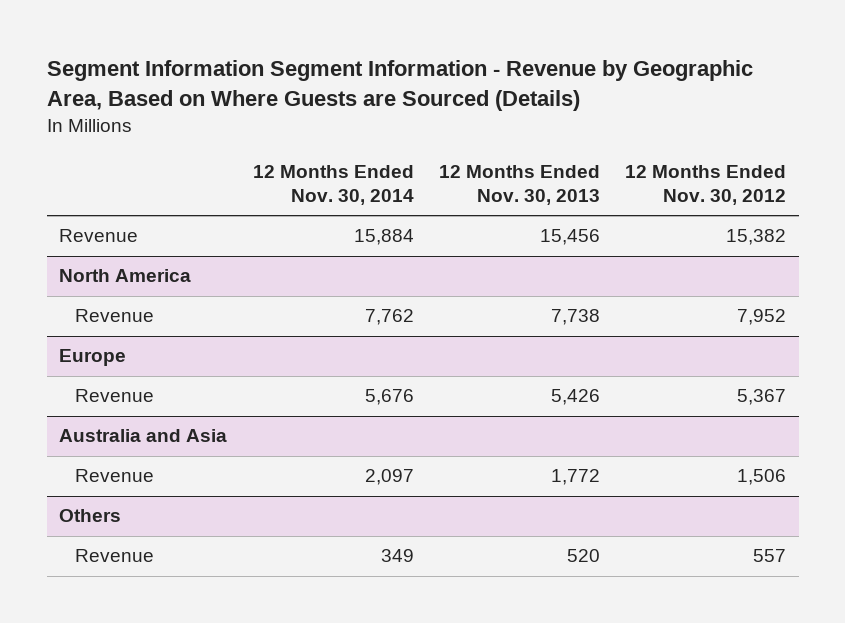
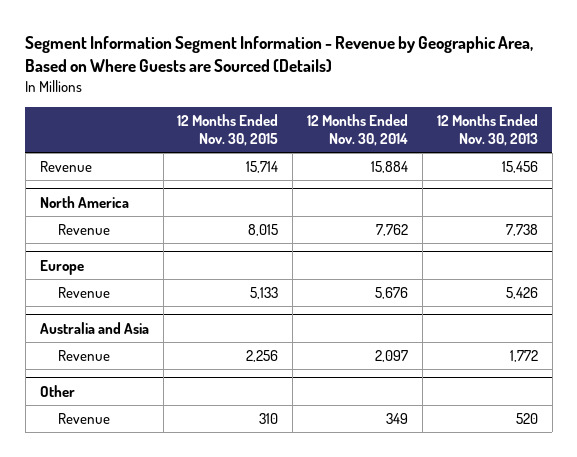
[625,164,787,206] 12 Months Ended Nov. 30, 2012 -> none
none -> [177,113,279,146] 12 Months Ended Nov. 30, 2015
[59,509,122,523] Others -> [39,385,75,398] Other

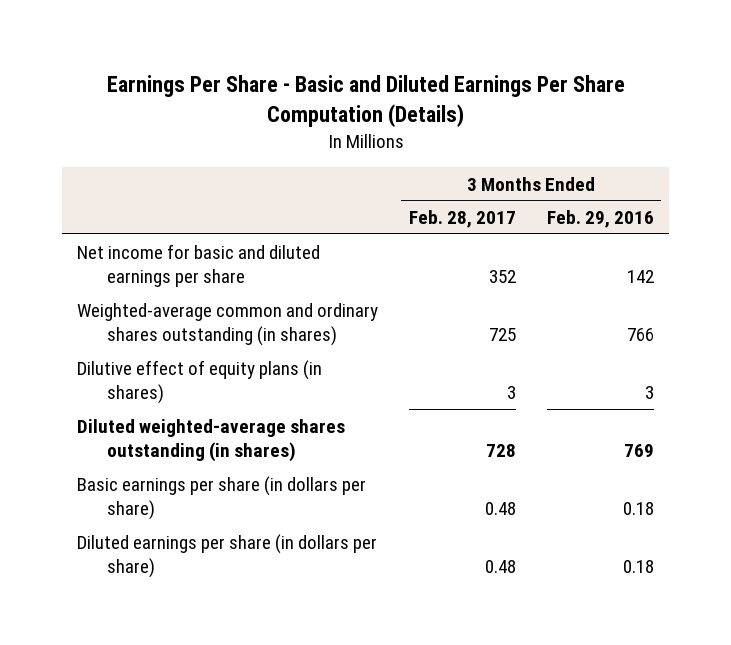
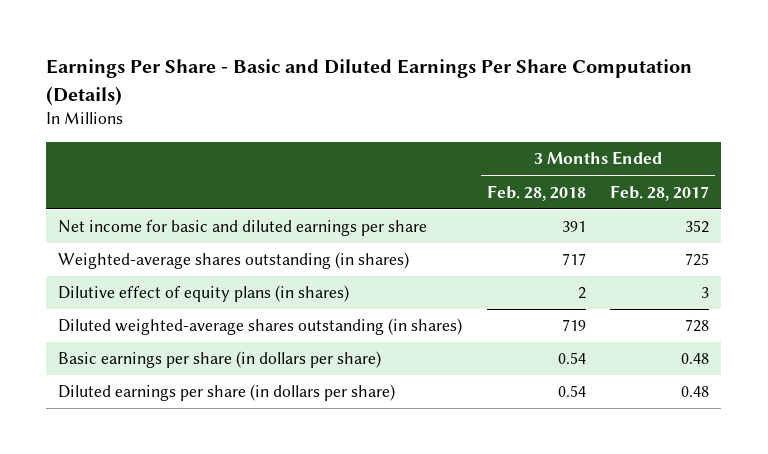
[546,209,654,228] Feb. 29, 2016 -> none
none -> [486,184,586,201] Feb. 28, 2018
[77,302,379,346] Weighted-average common and ordinary shares outstanding (in shares) -> [58,252,410,270] Weighted-average shares outstanding (in shares)

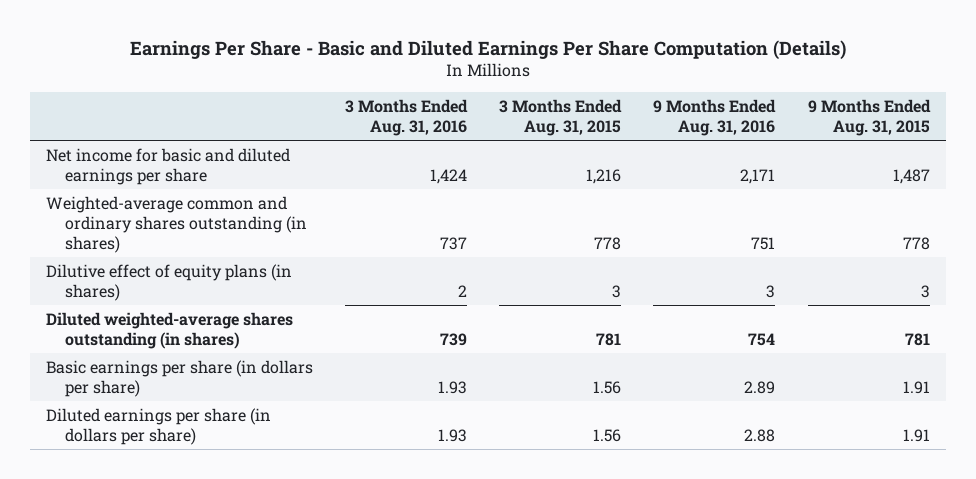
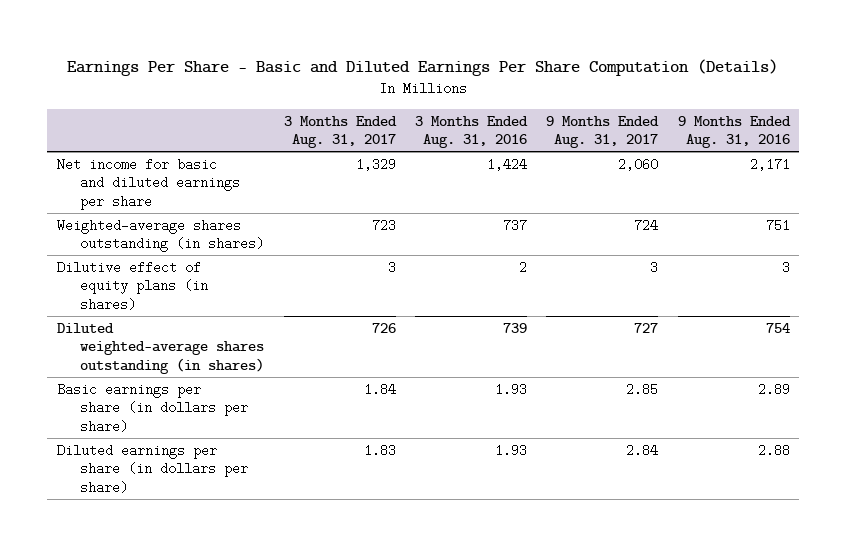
[499,98,623,136] 3 Months Ended Aug. 31, 2015 -> none
[807,98,931,136] 9 Months Ended Aug. 31, 2015 -> none
none -> [283,115,397,149] 3 Months Ended Aug. 31, 2017
none -> [546,115,660,149] 9 Months Ended Aug. 31, 2017
[45,195,307,253] Weighted-average common and ordinary shares outstanding (in shares) -> [57,218,265,253] Weighted-average shares outstanding (in shares)

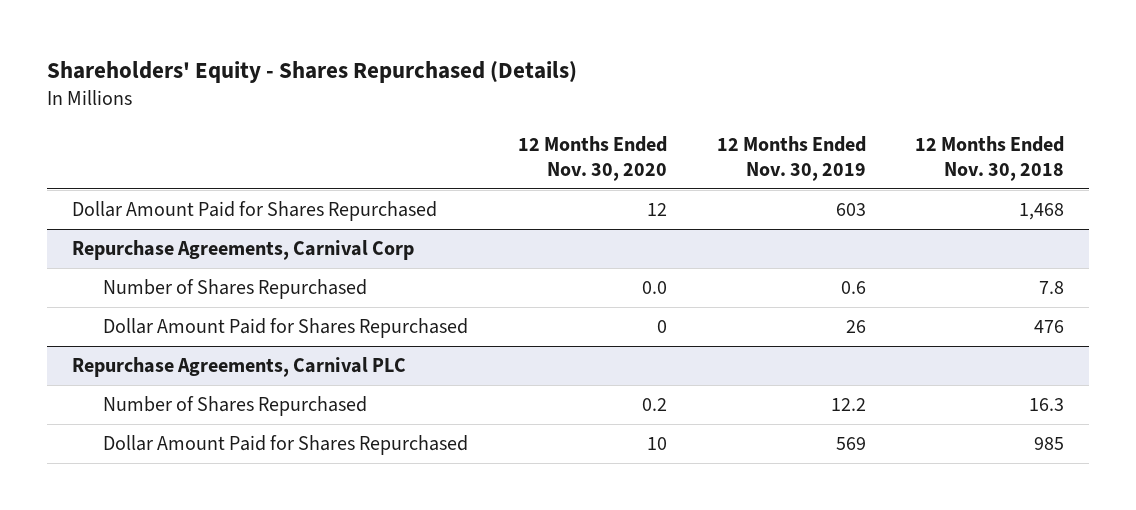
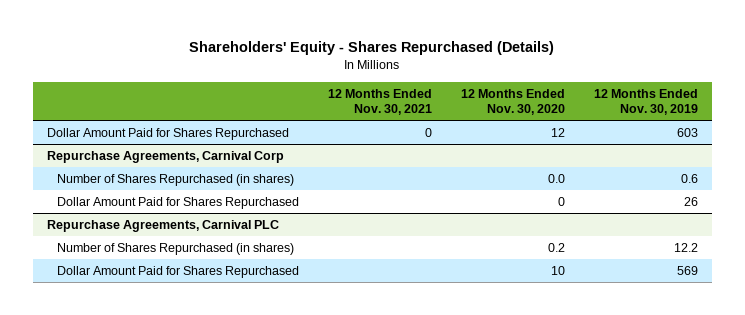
[915,136,1065,182] 12 Months Ended Nov. 30, 2018 -> none
none -> [328,88,433,115] 12 Months Ended Nov. 30, 2021
[103,278,368,299] Number of Shares Repurchased -> [57,174,295,187] Number of Shares Repurchased (in shares)
[103,395,368,416] Number of Shares Repurchased -> [57,243,295,256] Number of Shares Repurchased (in shares)

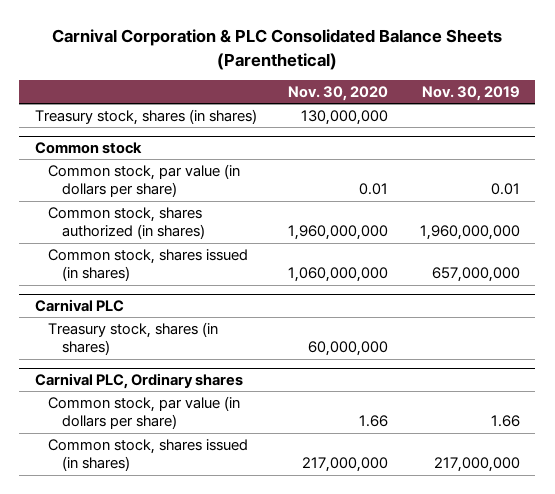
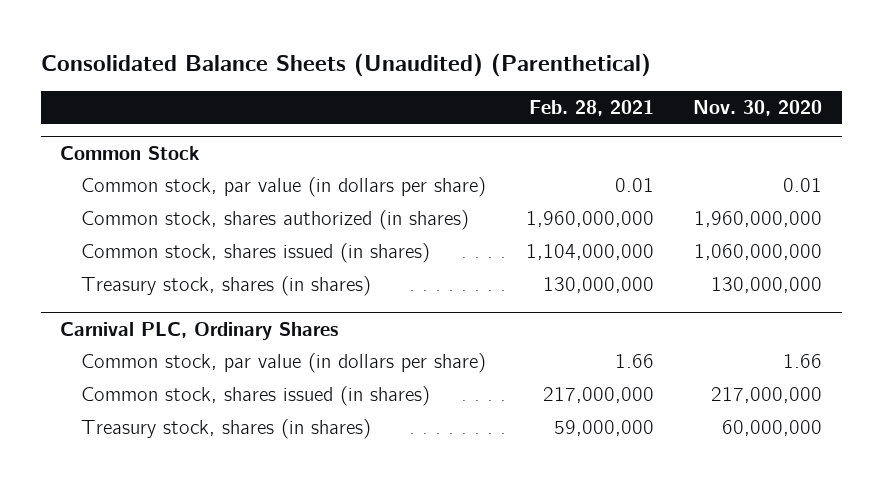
[52,29,503,70] Carnival Corporation & PLC Consolidated Balance Sheets (Parenthetical) -> [40,53,651,78] Consolidated Balance Sheets (Unaudited) (Parenthetical)
[421,86,520,102] Nov. 30, 2019 -> none
none -> [528,100,654,117] Feb. 28, 2021
[35,108,258,125] Treasury stock, shares (in shares) -> none
[35,142,143,155] Common stock -> [60,145,201,160] Common Stock
[35,299,125,313] Carnival PLC -> none
[308,341,389,357] 60,000,000 -> [711,277,823,294] 130,000,000
[35,373,244,390] Carnival PLC, Ordinary shares -> [60,321,339,340] Carnival PLC, Ordinary Shares
none -> [81,419,372,440] Treasury stock, shares (in shares)

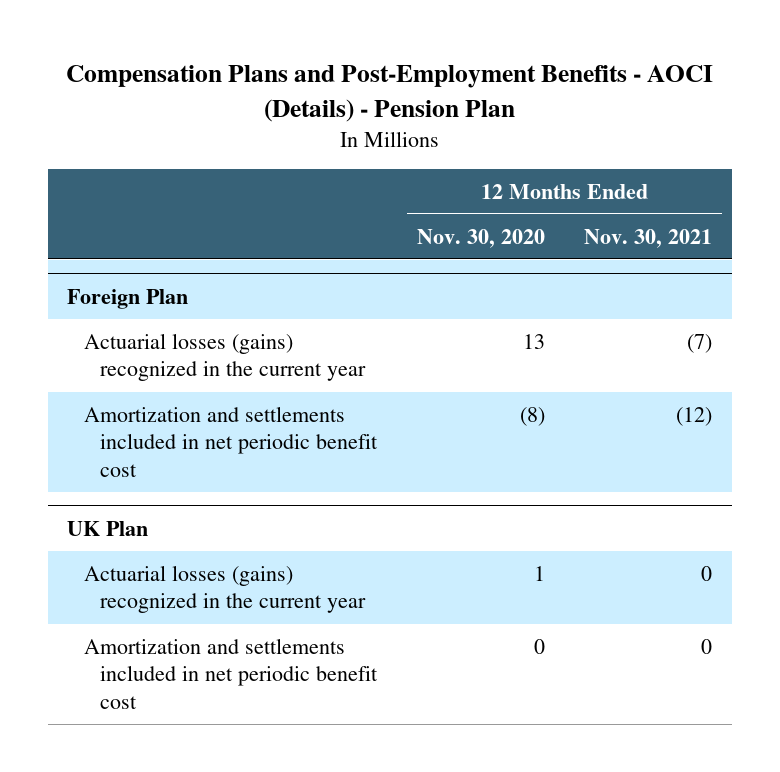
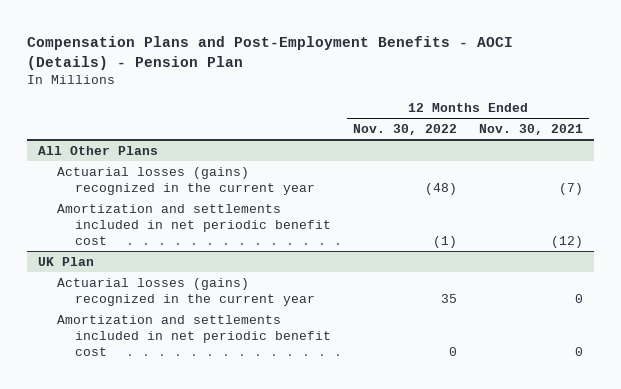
[416,228,545,248] Nov. 30, 2020 -> none
none -> [352,123,457,135] Nov. 30, 2022
[67,288,189,309] Foreign Plan -> [38,145,159,155] All Other Plans

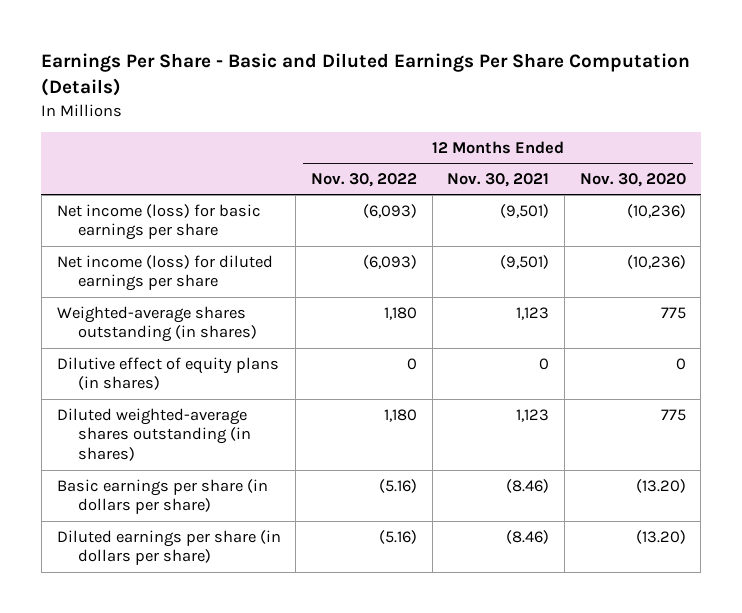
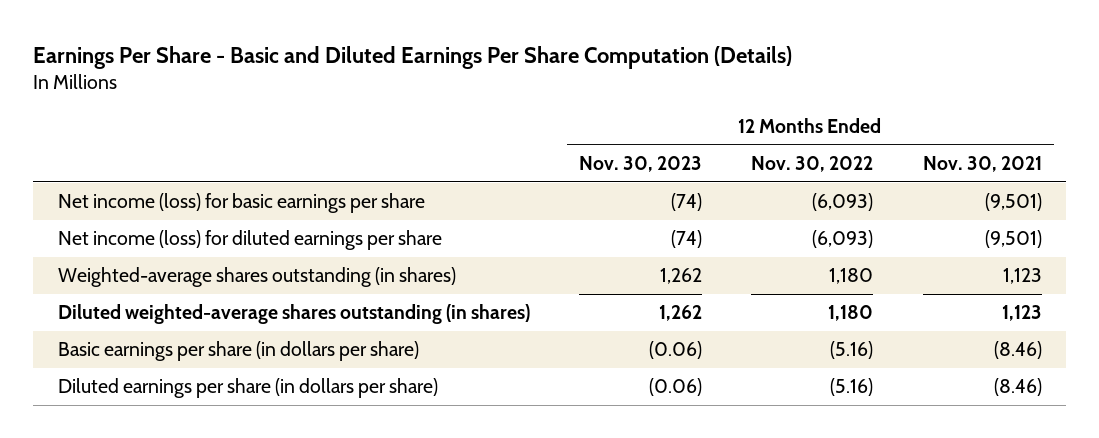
[579,172,686,187] Nov. 30, 2020 -> none
none -> [578,156,702,173] Nov. 30, 2023
[56,356,279,391] Dilutive effect of equity plans (in shares) -> none

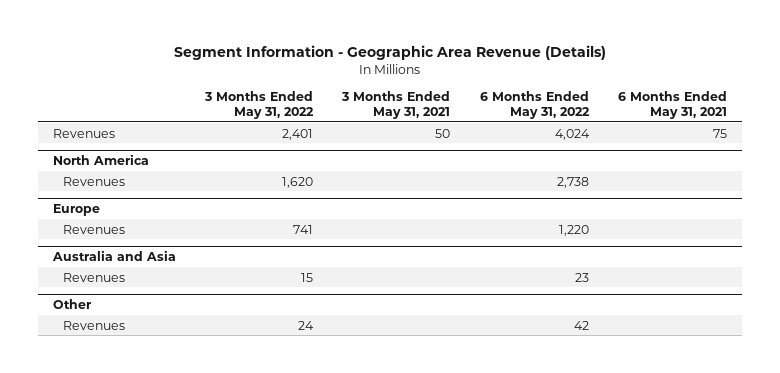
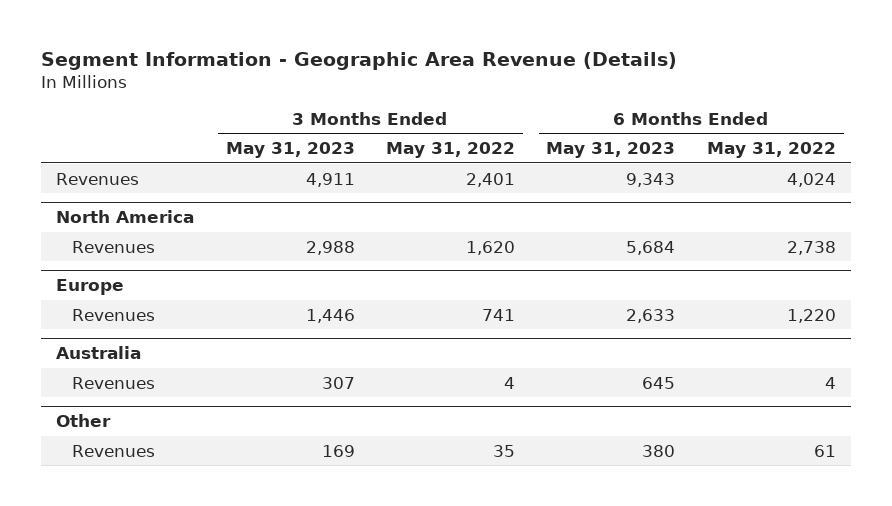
[341,90,451,119] 3 Months Ended May 31, 2021 -> none
[618,90,728,119] 6 Months Ended May 31, 2021 -> none
none -> [225,142,355,159] May 31, 2023
none -> [546,142,676,159] May 31, 2023
[51,250,176,262] Australia and Asia -> none
none -> [56,346,142,360] Australia
[301,272,314,282] 15 -> [504,376,516,389] 4
[574,272,589,282] 23 -> [824,376,836,389] 4
[298,320,315,330] 24 -> [493,444,516,457] 35
[573,320,589,330] 42 -> [813,444,836,457] 61

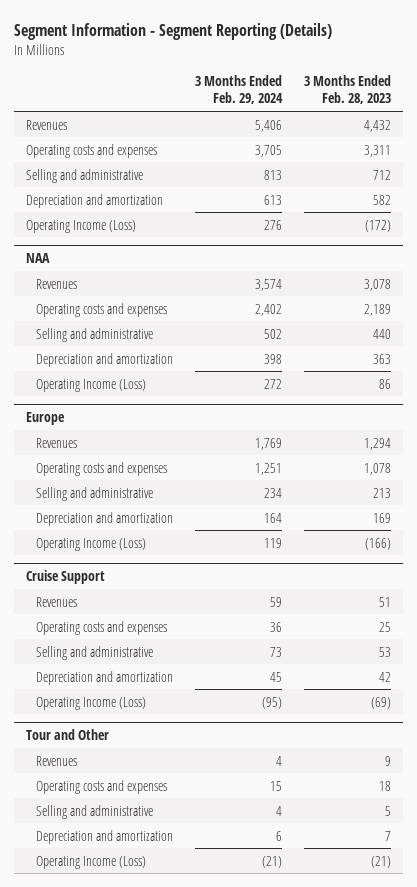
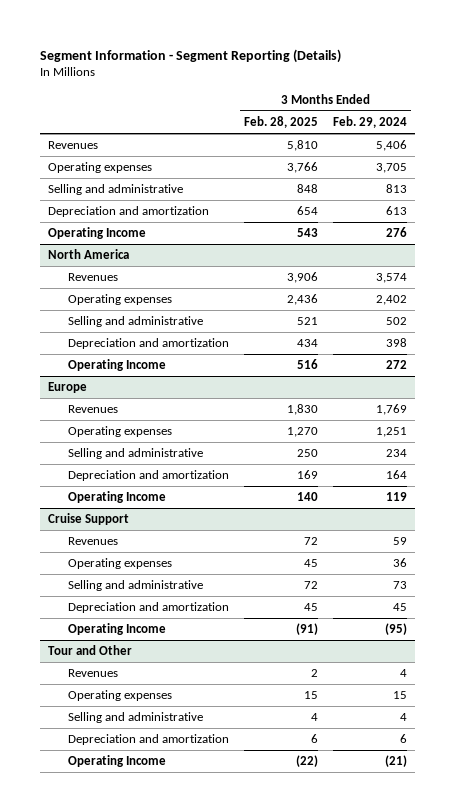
[304,75,392,105] 3 Months Ended Feb. 28, 2023 -> none
none -> [243,115,318,128] Feb. 28, 2025
[25,143,157,158] Operating costs and expenses -> [48,162,153,174] Operating expenses
[25,253,50,264] NAA -> none
[25,219,136,233] Operating Income (Loss) -> [48,227,147,240] Operating Income
none -> [48,249,130,260] North America
[35,302,167,317] Operating costs and expenses -> [67,294,172,306] Operating expenses
[35,378,146,392] Operating Income (Loss) -> [67,359,166,372] Operating Income
[35,461,167,476] Operating costs and expenses -> [67,426,172,438] Operating expenses
[35,537,146,551] Operating Income (Loss) -> [67,491,166,504] Operating Income
[35,620,167,635] Operating costs and expenses -> [67,558,172,570] Operating expenses
[35,696,146,710] Operating Income (Loss) -> [67,623,166,636] Operating Income
[35,779,167,794] Operating costs and expenses -> [67,690,172,702] Operating expenses
[35,855,146,869] Operating Income (Loss) -> [67,755,166,768] Operating Income

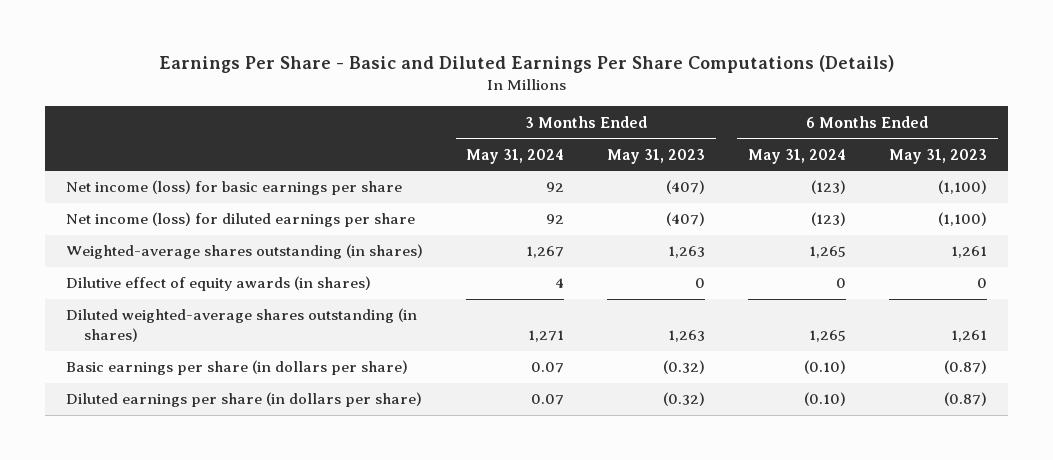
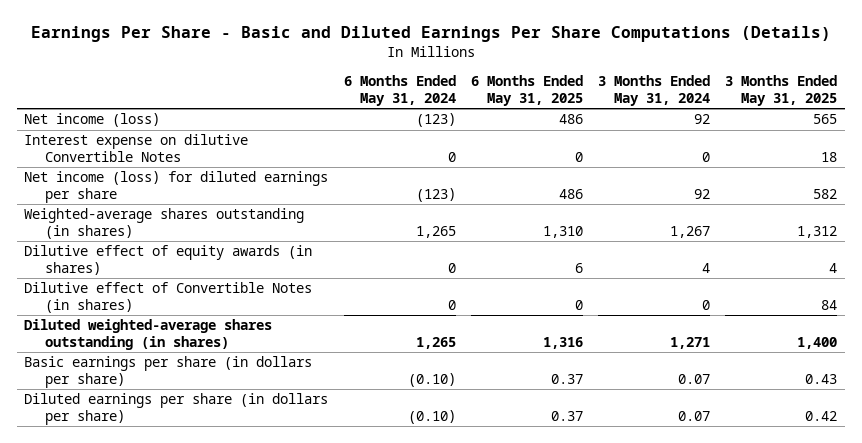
[607,148,706,164] May 31, 2023 -> none
[888,148,987,164] May 31, 2023 -> none
none -> [470,75,583,106] 6 Months Ended May 31, 2025
none -> [725,75,838,106] 3 Months Ended May 31, 2025
[66,180,403,196] Net income (loss) for basic earnings per share -> [24,113,161,128] Net income (loss)
none -> [24,134,249,162] Interest expense on dilutive Convertible Notes
none -> [24,282,313,313] Dilutive effect of Convertible Notes (in shares)

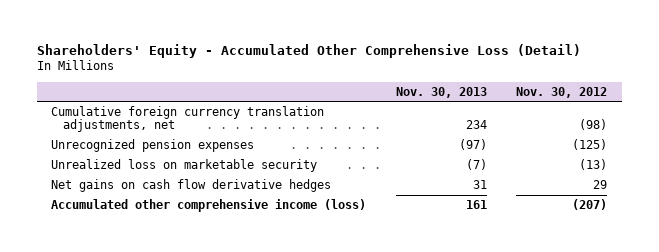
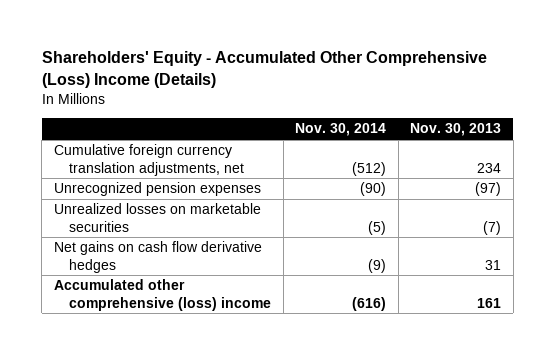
[36,43,581,58] Shareholders' Equity - Accumulated Other Comprehensive Loss (Detail) -> [41,51,487,89] Shareholders' Equity - Accumulated Other Comprehensive (Loss) Income (Details)
[516,86,608,98] Nov. 30, 2012 -> none
none -> [295,123,387,137] Nov. 30, 2014
[51,159,318,173] Unrealized loss on marketable security -> [53,203,261,232] Unrealized losses on marketable securities
[51,199,367,213] Accumulated other comprehensive income (loss) -> [53,279,272,311] Accumulated other comprehensive (loss) income

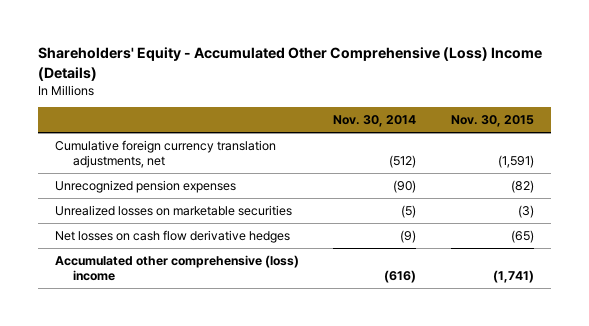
[410,123,502,137] Nov. 30, 2013 -> none
none -> [450,115,534,128] Nov. 30, 2015
[53,241,262,273] Net gains on cash flow derivative hedges -> [55,230,291,244] Net losses on cash flow derivative hedges

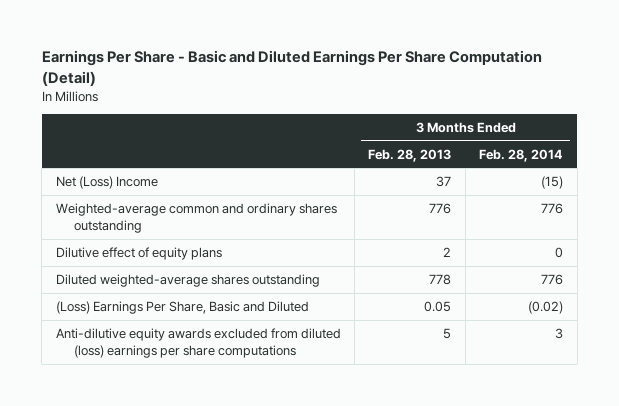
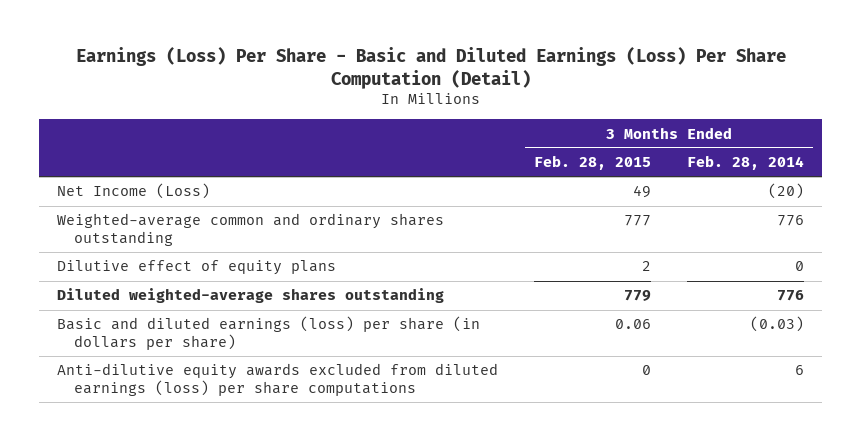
[41,50,542,86] Earnings Per Share - Basic and Diluted Earnings Per Share Computation (Detail) -> [75,46,786,89] Earnings (Loss) Per Share - Basic and Diluted Earnings (Loss) Per Share Computation (Detail)
[368,148,452,162] Feb. 28, 2013 -> none
none -> [534,155,652,171] Feb. 28, 2015
[55,176,158,190] Net (Loss) Income -> [56,183,210,200] Net Income (Loss)
[541,176,564,190] (15) -> [768,183,805,200] (20)
[55,301,309,315] (Loss) Earnings Per Share, Basic and Diluted -> [56,316,480,350] Basic and diluted earnings (loss) per share (in dollars per share)
[528,301,564,315] (0.02) -> [750,316,805,333] (0.03)
[55,328,341,358] Anti-dilutive equity awards excluded from diluted (loss) earnings per share computations -> [56,363,498,396] Anti-dilutive equity awards excluded from diluted earnings (loss) per share computations
[555,328,564,340] 3 -> [795,365,805,376] 6

